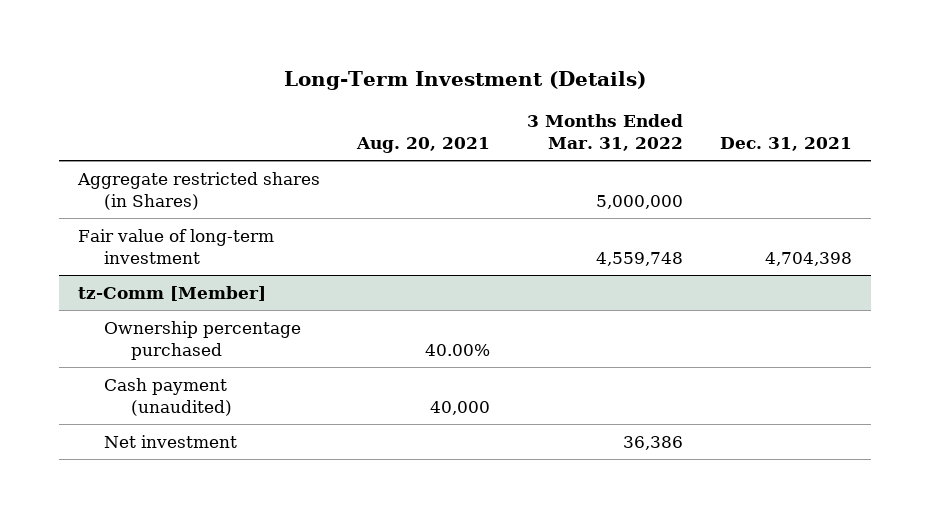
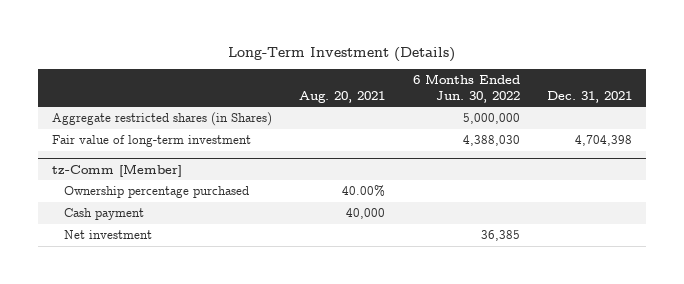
[526,113,683,152] 3 Months Ended Mar. 31, 2022 -> none
none -> [412,74,520,103] 6 Months Ended Jun. 30, 2022
[104,377,233,416] Cash payment (unaudited) -> [64,208,145,221] Cash payment

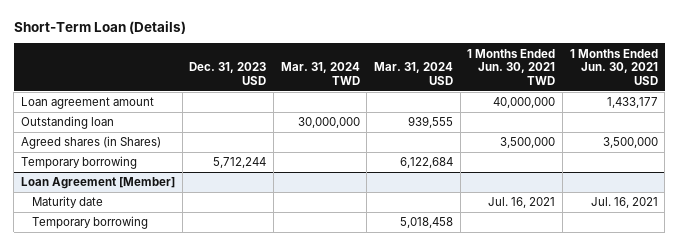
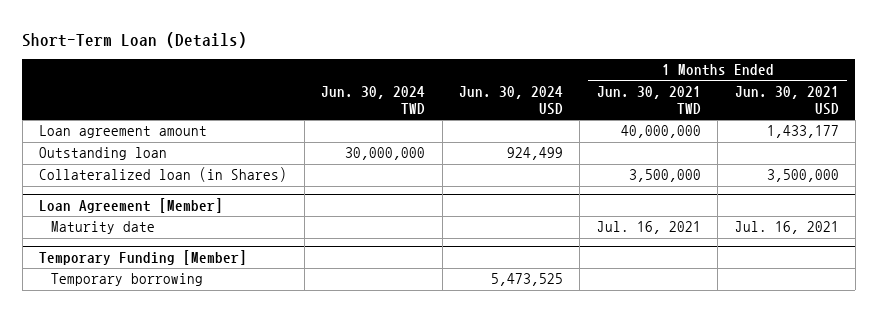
[189,62,267,85] Dec. 31, 2023 USD -> none
[280,62,360,85] Mar. 31, 2024 TWD -> none
[373,62,453,85] Mar. 31, 2024 USD -> none
none -> [321,85,426,115] Jun. 30, 2024 TWD
none -> [458,85,563,116] Jun. 30, 2024 USD
[20,156,137,170] Temporary borrowing -> none
[20,136,161,150] Agreed shares (in Shares) -> [39,167,288,183] Collateralized loan (in Shares)
[32,216,149,230] Temporary borrowing -> none
none -> [39,249,248,265] Temporary Funding [Member]
none -> [50,273,203,287] Temporary borrowing

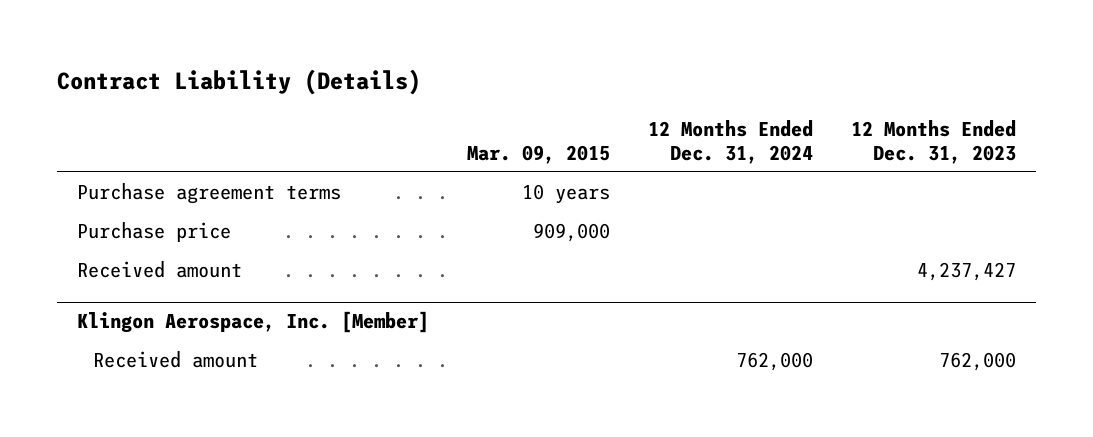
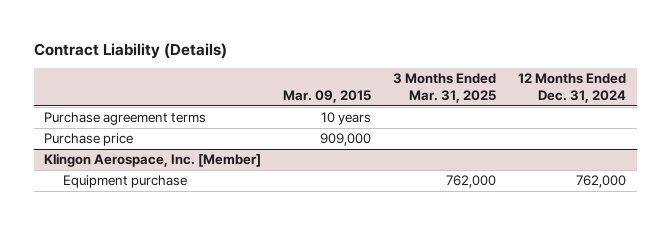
[851,119,1017,164] 12 Months Ended Dec. 31, 2023 -> none
none -> [393,73,497,104] 3 Months Ended Mar. 31, 2025
[76,261,242,279] Received amount -> none
[93,351,259,369] Received amount -> [63,175,188,189] Equipment purchase

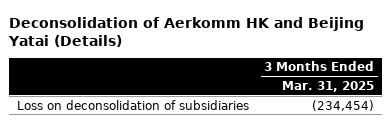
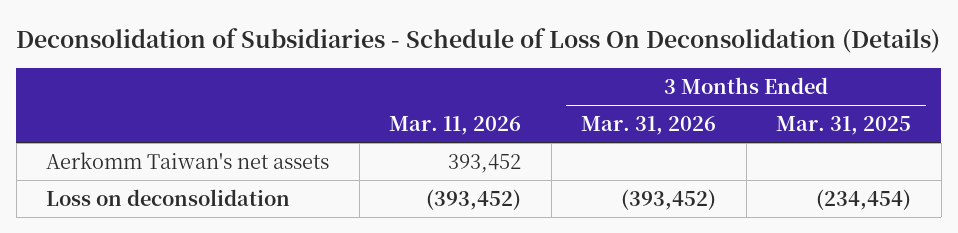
[8,16,365,48] Deconsolidation of Aerkomm HK and Beijing Yatai (Details) -> [16,27,941,53] Deconsolidation of Subsidiaries - Schedule of Loss On Deconsolidation (Details)
none -> [389,116,522,136] Mar. 11, 2026
none -> [581,116,717,136] Mar. 31, 2026
none -> [46,151,330,169] Aerkomm Taiwan's net assets
[17,99,250,110] Loss on deconsolidation of subsidiaries -> [46,188,291,206] Loss on deconsolidation

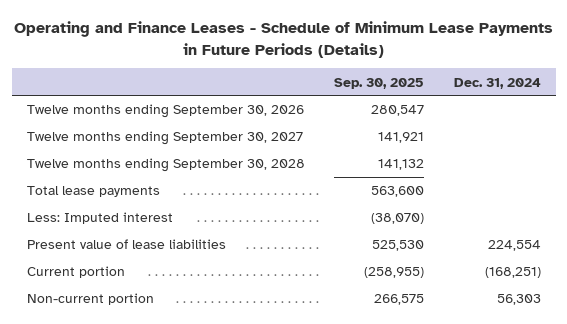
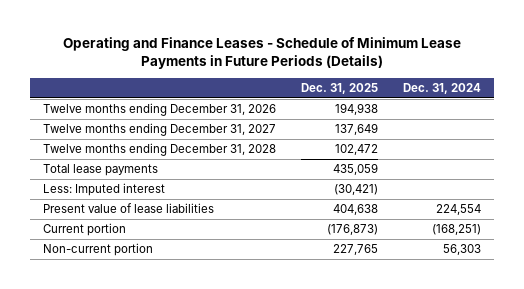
[334,77,425,89] Sep. 30, 2025 -> none
none -> [301,82,379,94] Dec. 31, 2025
[26,104,304,119] Twelve months ending September 30, 2026 -> [42,103,276,117] Twelve months ending December 31, 2026
[26,131,303,146] Twelve months ending September 30, 2027 -> [42,123,276,137] Twelve months ending December 31, 2027
[26,158,305,173] Twelve months ending September 30, 2028 -> [42,143,276,157] Twelve months ending December 31, 2028

